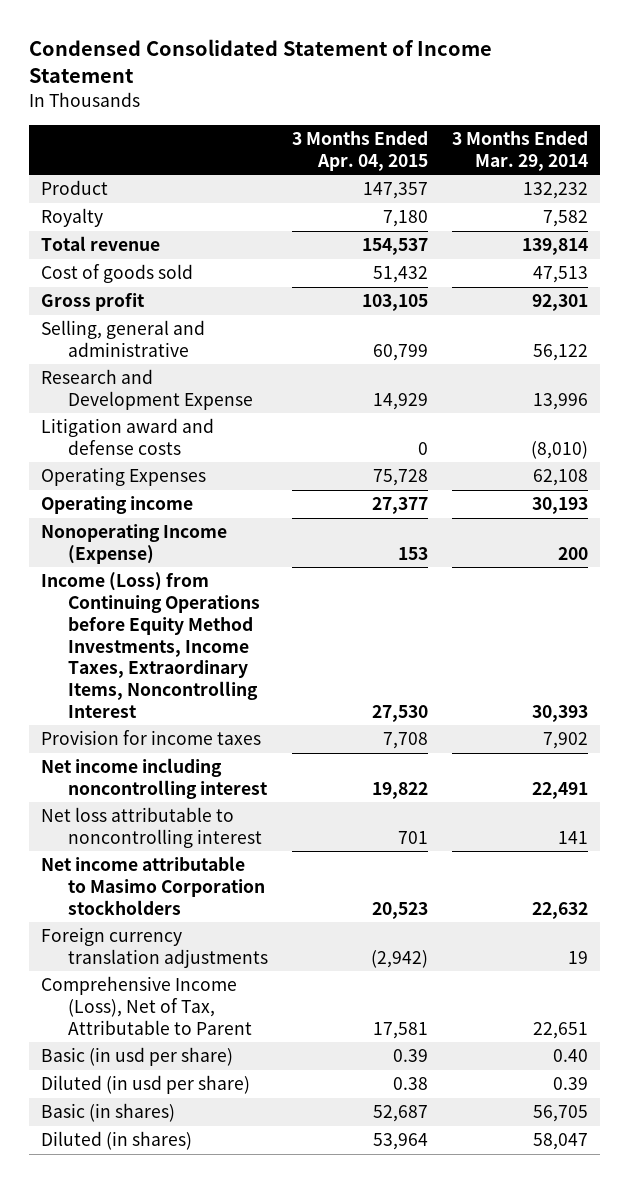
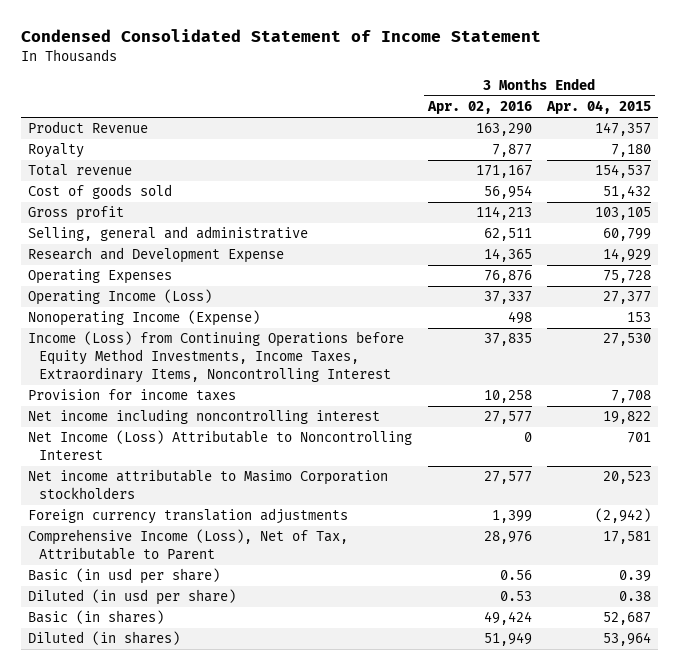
[452,130,589,171] 3 Months Ended Mar. 29, 2014 -> none
none -> [426,101,532,115] Apr. 02, 2016
[40,180,108,196] Product -> [28,121,149,134] Product Revenue
[40,418,214,455] Litigation award and defense costs -> none
[40,496,193,515] Operating income -> [28,289,213,306] Operating Income (Loss)
[40,807,263,848] Net loss attributable to noncontrolling interest -> [28,430,413,461] Net Income (Loss) Attributable to Noncontrolling Interest

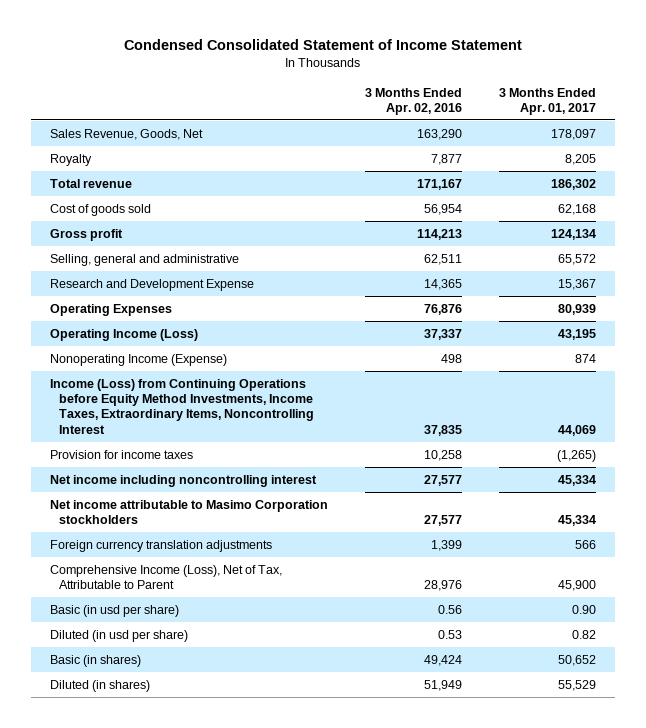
[545,100,651,115] Apr. 04, 2015 -> none
none -> [499,87,597,115] 3 Months Ended Apr. 01, 2017
[28,121,149,134] Product Revenue -> [49,128,203,140] Sales Revenue, Goods, Net
[28,430,413,461] Net Income (Loss) Attributable to Noncontrolling Interest -> none

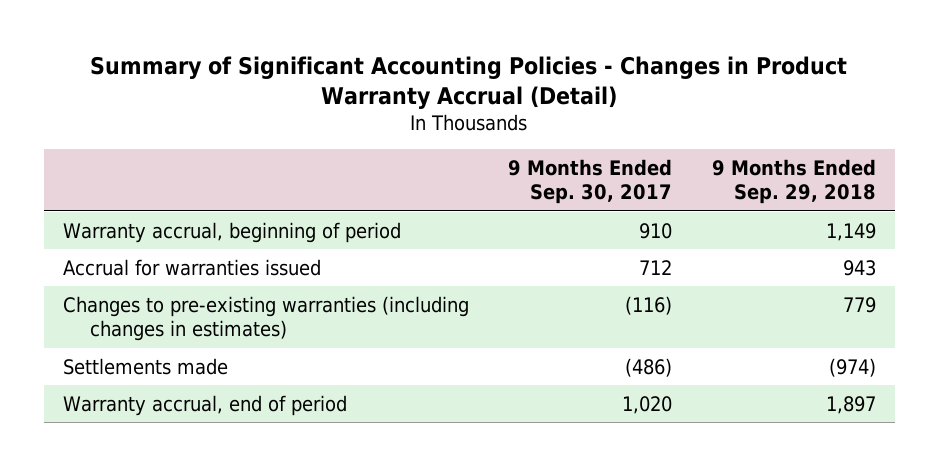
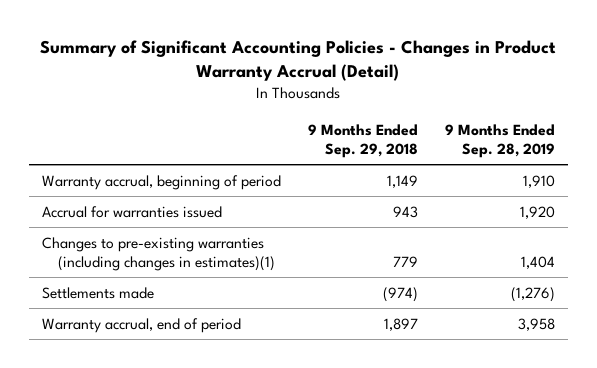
[508,158,673,205] 9 Months Ended Sep. 30, 2017 -> none
none -> [444,123,555,158] 9 Months Ended Sep. 28, 2019
[63,295,470,342] Changes to pre-existing warranties (including changes in estimates) -> [42,236,275,271] Changes to pre-existing warranties (including changes in estimates)(1)

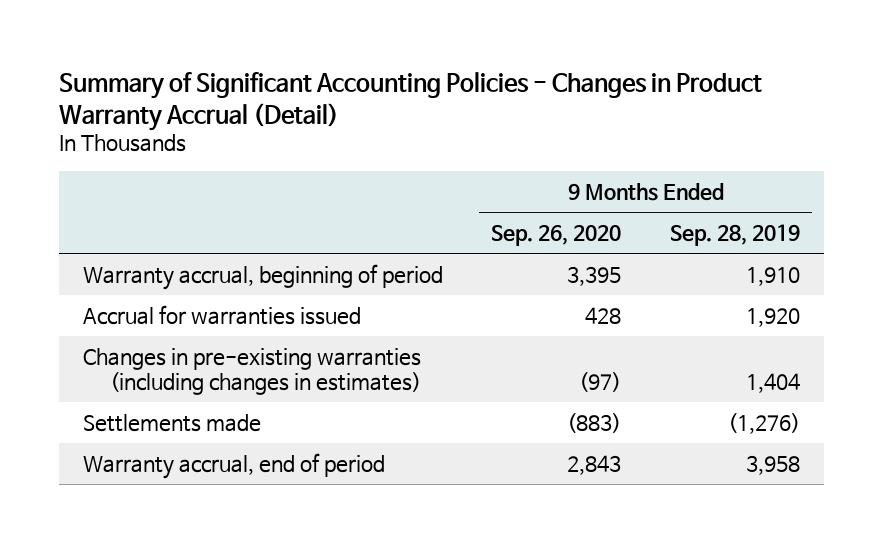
[307,123,418,158] 9 Months Ended Sep. 29, 2018 -> none
none -> [491,224,622,246] Sep. 26, 2020
[42,236,275,271] Changes to pre-existing warranties (including changes in estimates)(1) -> [82,347,421,395] Changes in pre-existing warranties (including changes in estimates)

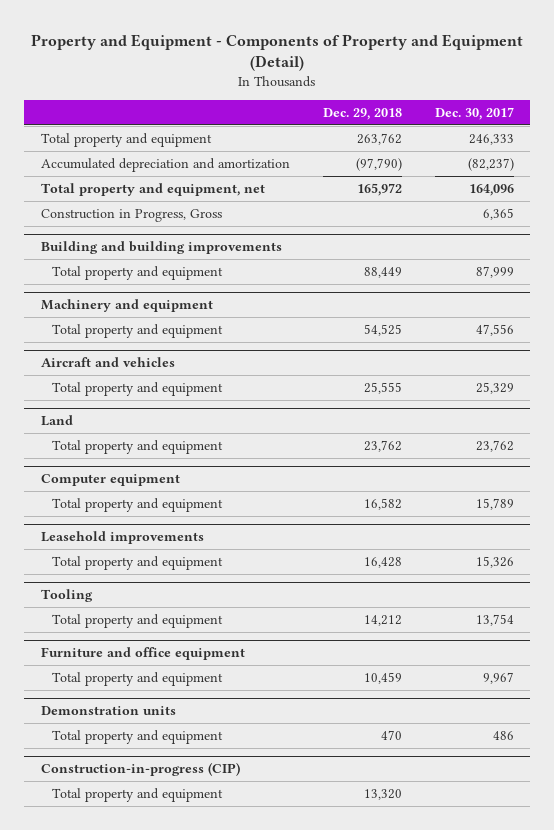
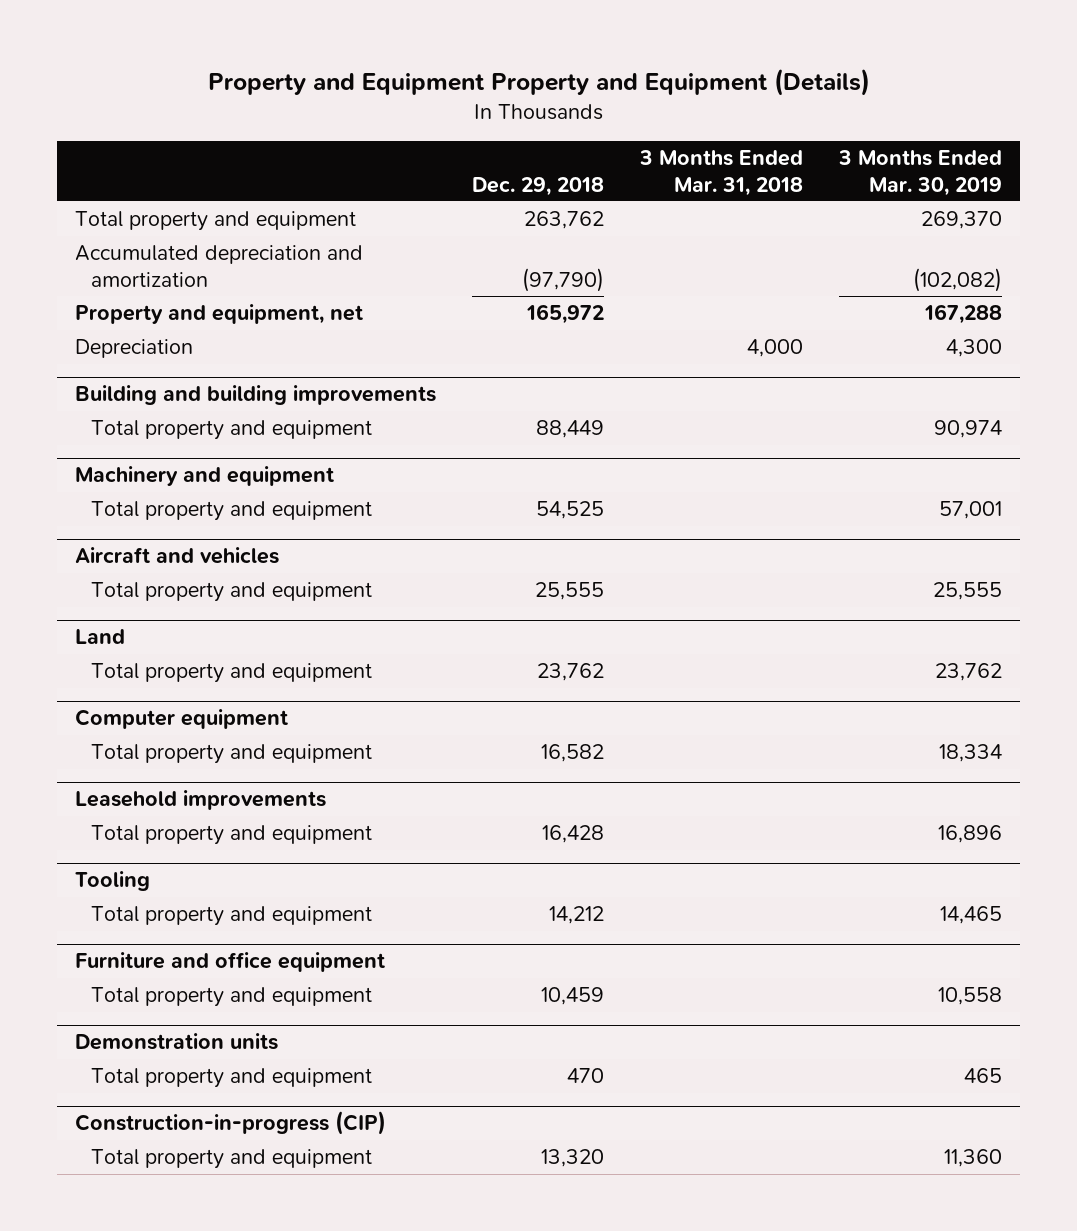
[31,33,524,72] Property and Equipment - Components of Property and Equipment (Detail) -> [207,68,870,97] Property and Equipment Property and Equipment (Details)
[434,107,514,121] Dec. 30, 2017 -> none
none -> [639,149,804,196] 3 Months Ended Mar. 31, 2018
none -> [838,149,1003,196] 3 Months Ended Mar. 30, 2019
[40,208,222,222] Construction in Progress, Gross -> none
[40,182,265,196] Total property and equipment, net -> [74,304,363,325] Property and equipment, net
none -> [74,339,193,359] Depreciation

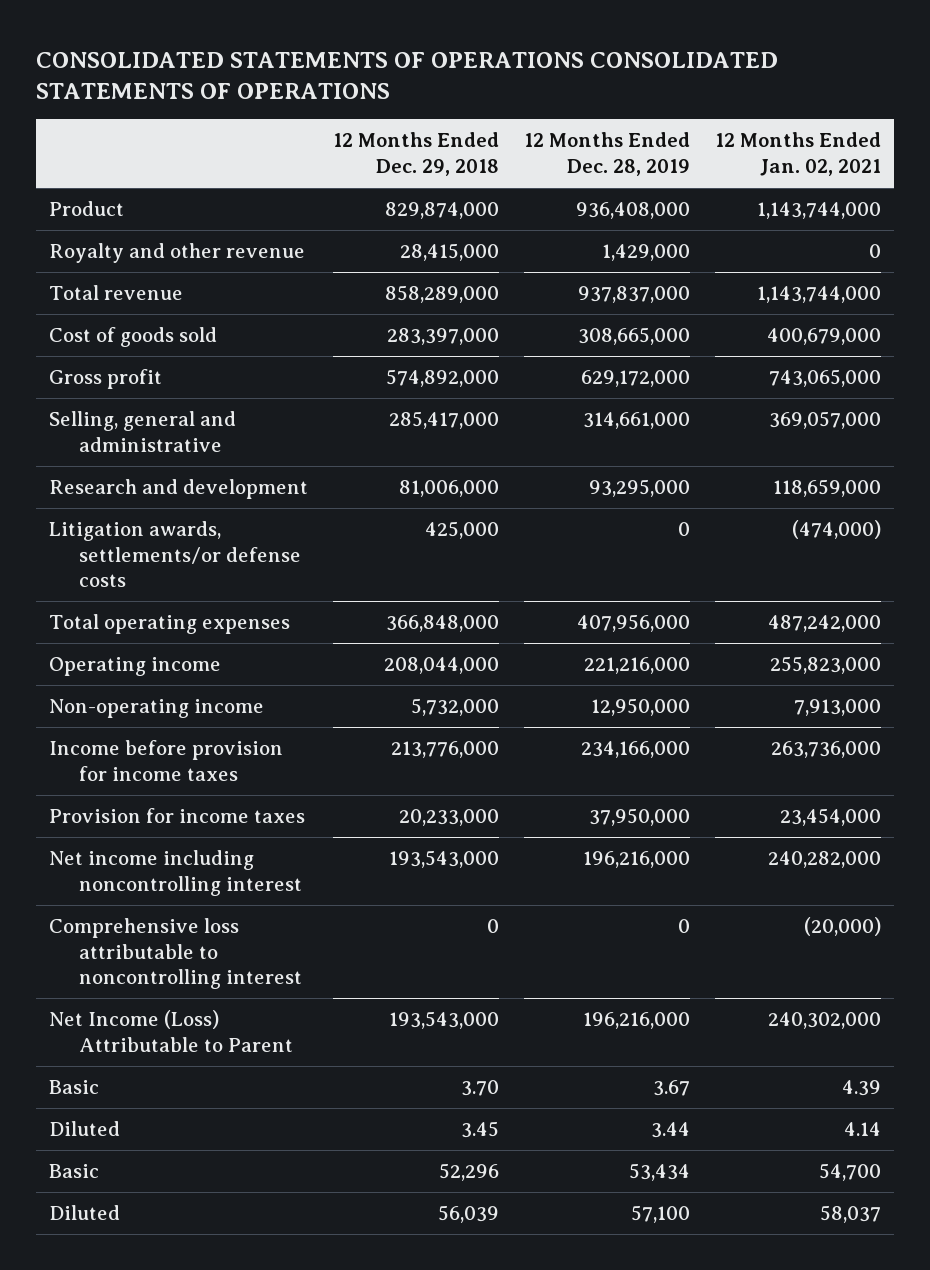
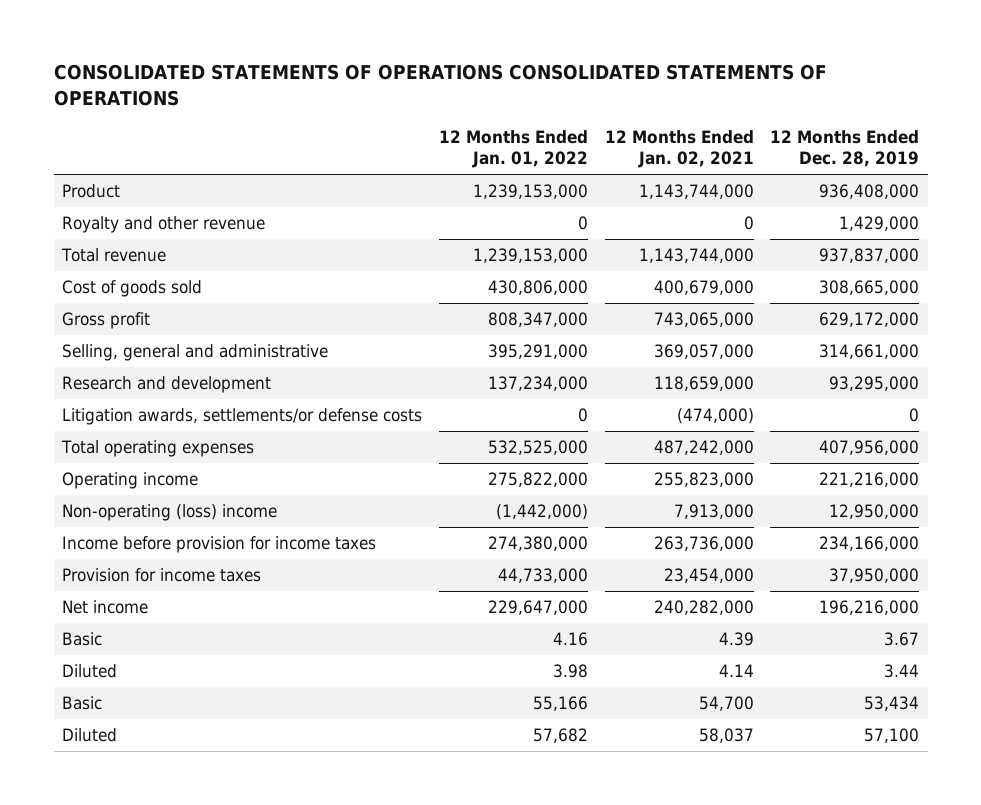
[332,132,499,177] 12 Months Ended Dec. 29, 2018 -> none
none -> [438,130,588,169] 12 Months Ended Jan. 01, 2022
[48,698,264,718] Non-operating income -> [62,504,278,522] Non-operating (loss) income
[48,917,303,990] Comprehensive loss attributable to noncontrolling interest -> none
[48,1009,294,1052] Net Income (Loss) Attributable to Parent -> none
[48,849,303,896] Net income including noncontrolling interest -> [62,600,149,615] Net income

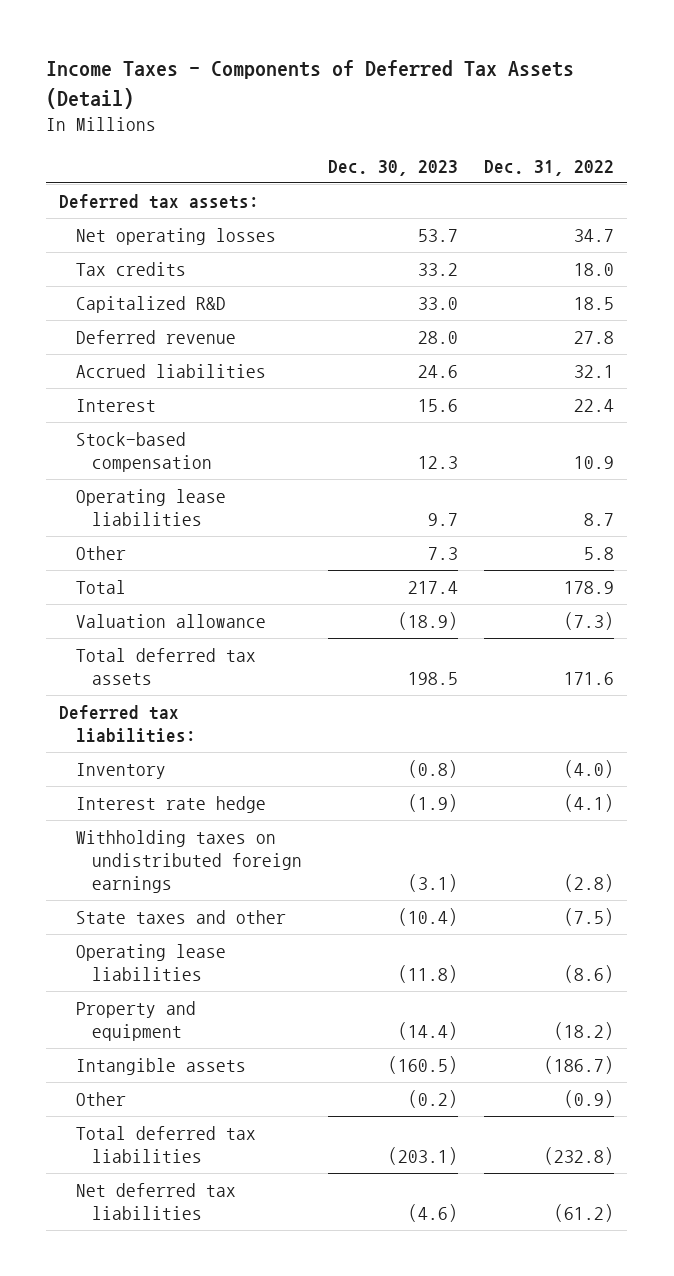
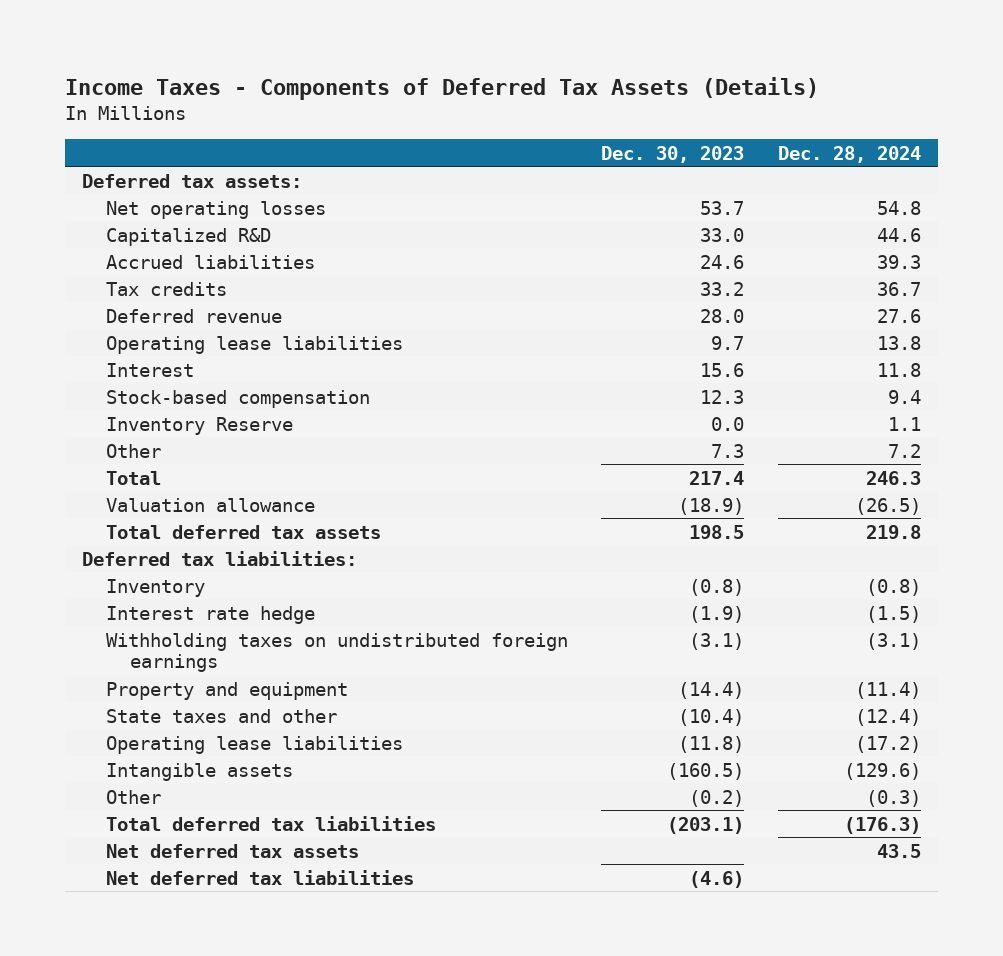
[46,60,575,109] Income Taxes - Components of Deferred Tax Assets (Detail) -> [64,76,819,100] Income Taxes - Components of Deferred Tax Assets (Details)
[484,159,615,176] Dec. 31, 2022 -> none
none -> [777,145,921,163] Dec. 28, 2024
[75,261,186,276] Tax credits -> [105,281,227,296] Tax credits
[75,329,236,344] Deferred revenue -> [105,308,282,323] Deferred revenue
[75,488,226,527] Operating lease liabilities -> [105,335,403,354] Operating lease liabilities
none -> [105,416,293,435] Inventory Reserve
[75,1000,196,1042] Property and equipment -> [105,681,348,700] Property and equipment
none -> [105,843,359,858] Net deferred tax assets

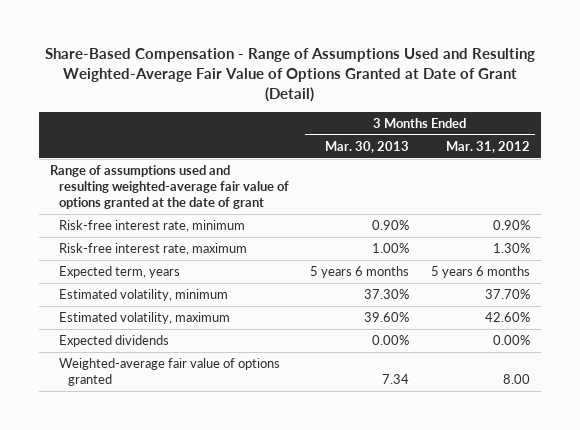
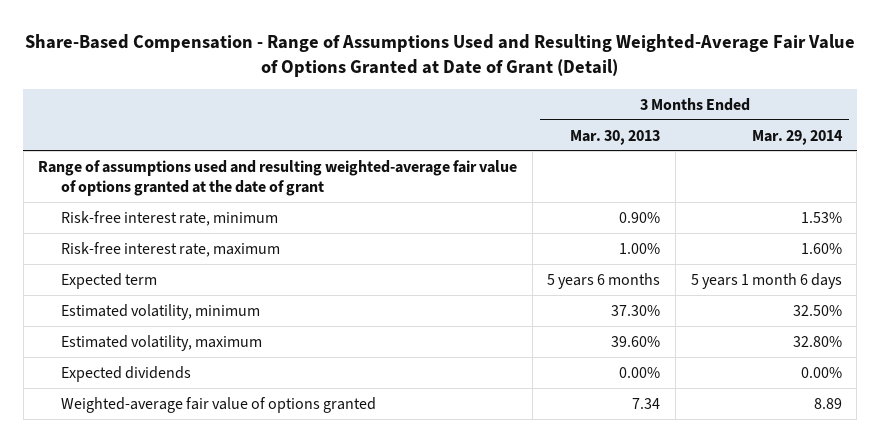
[445,140,530,153] Mar. 31, 2012 -> none
none -> [751,129,843,145] Mar. 29, 2014
[58,266,180,279] Expected term, years -> [60,272,157,289] Expected term

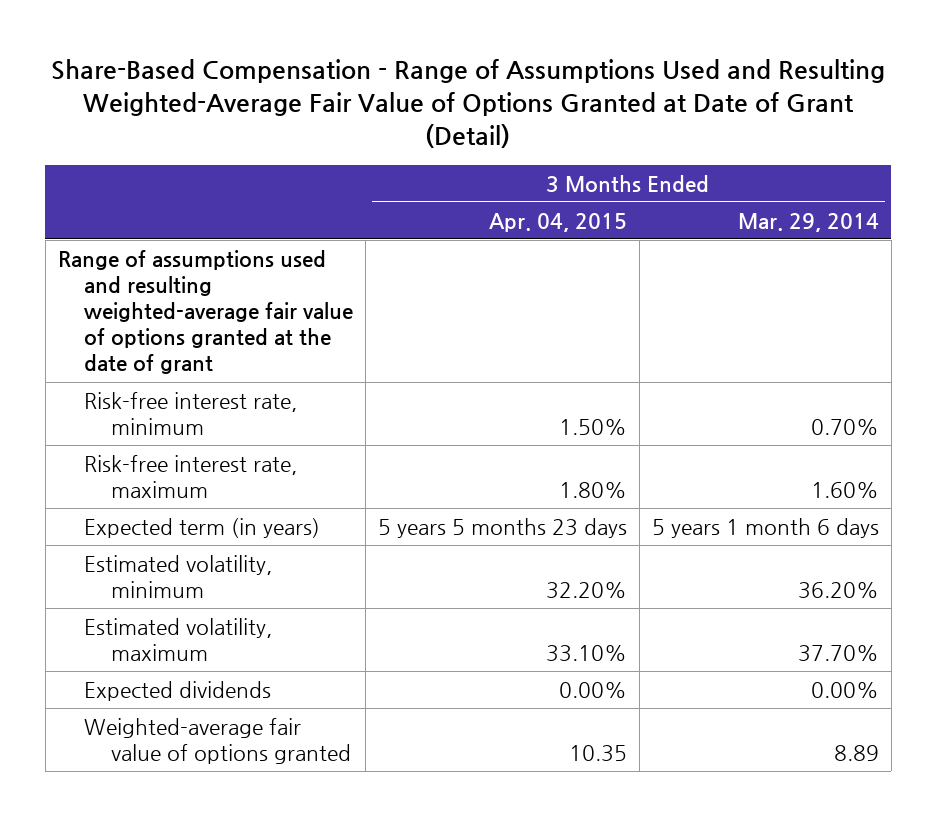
[570,129,661,145] Mar. 30, 2013 -> none
none -> [488,212,627,232] Apr. 04, 2015
[800,211,842,223] 1.53% -> [810,419,879,436] 0.70%
[60,272,157,289] Expected term -> [84,517,321,538] Expected term (in years)
[792,304,842,316] 32.50% -> [797,582,879,600] 36.20%
[792,335,842,347] 32.80% -> [797,645,879,663] 37.70%

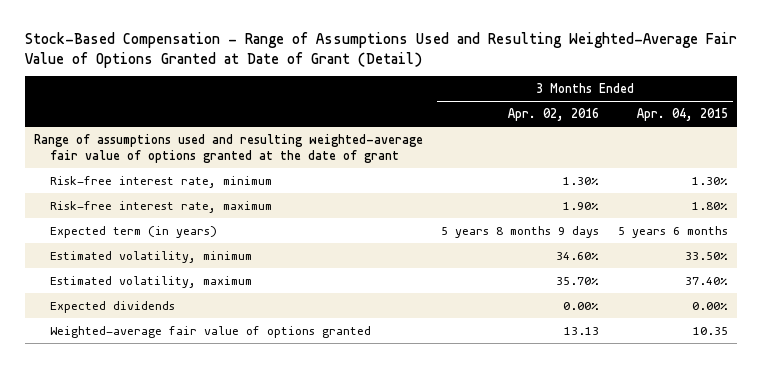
[51,58,886,148] Share-Based Compensation - Range of Assumptions Used and Resulting Weighted-Average Fair Value of Options Granted at Date of Grant (Detail) -> [24,32,737,68] Stock-Based Compensation - Range of Assumptions Used and Resulting Weighted-Average Fair Value of Options Granted at Date of Grant (Detail)
[737,212,879,232] Mar. 29, 2014 -> none
none -> [508,108,600,122] Apr. 02, 2016
[558,419,627,436] 1.50% -> [691,176,728,185] 1.30%
[377,517,627,538] 5 years 5 months 23 days -> [617,225,728,238] 5 years 6 months
[545,582,627,600] 32.20% -> [684,251,728,260] 33.50%
[545,645,627,663] 33.10% -> [684,276,728,285] 37.40%

